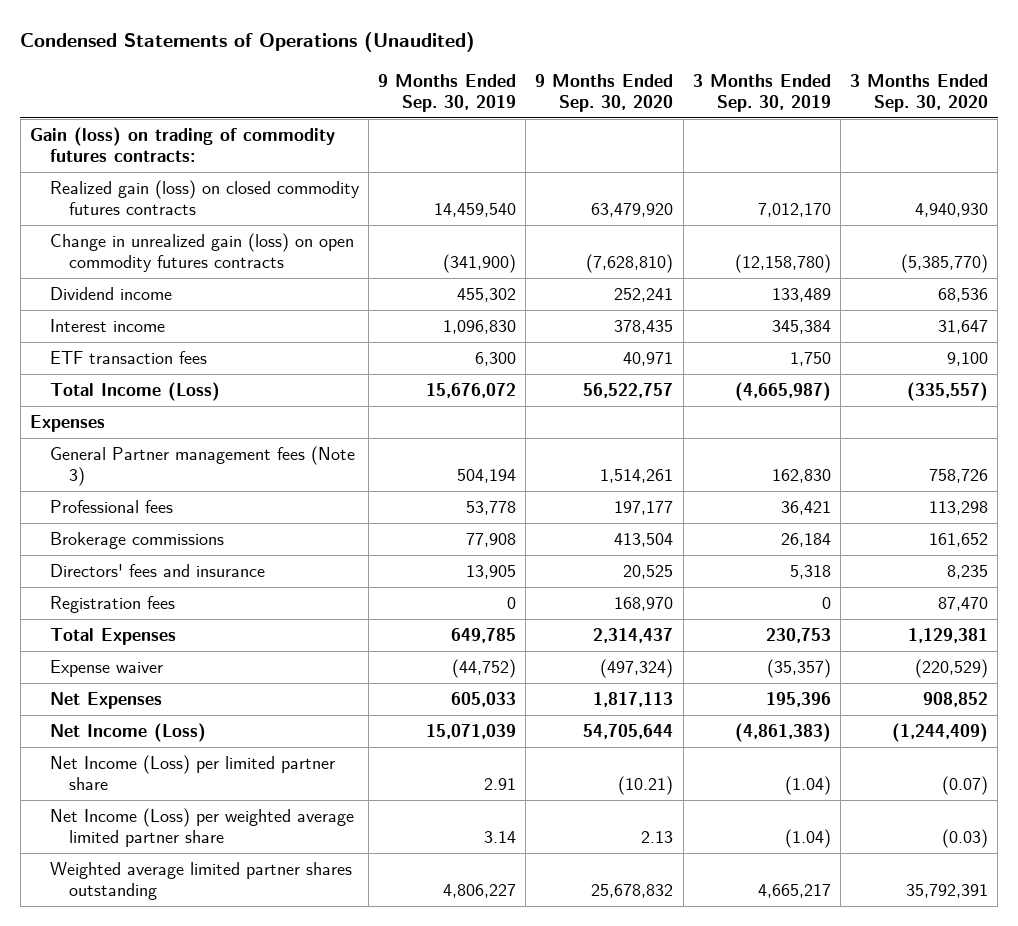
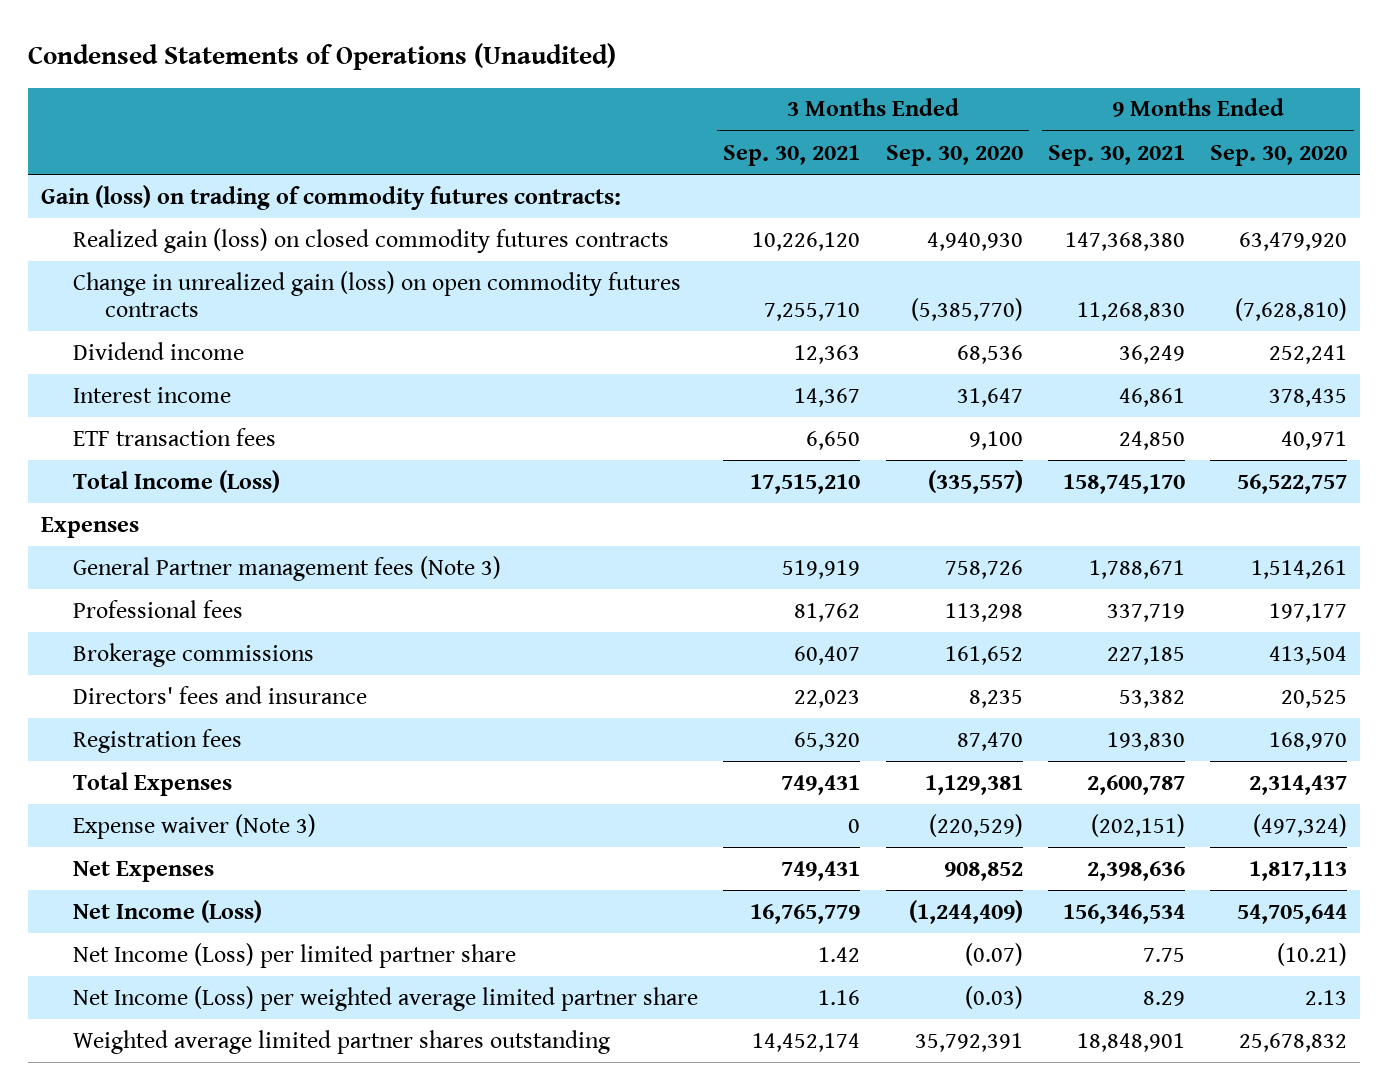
[378,73,517,112] 9 Months Ended Sep. 30, 2019 -> none
[692,73,831,112] 3 Months Ended Sep. 30, 2019 -> none
none -> [723,144,861,166] Sep. 30, 2021
none -> [1047,144,1185,166] Sep. 30, 2021
[49,660,163,678] Expense waiver -> [72,813,316,839] Expense waiver (Note 3)

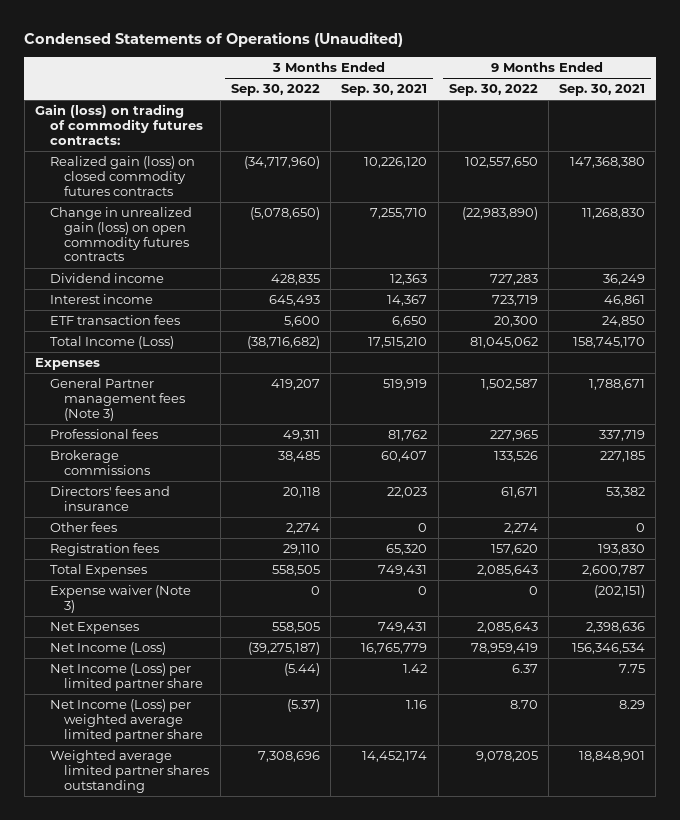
[885,144,1023,166] Sep. 30, 2020 -> none
[1210,144,1348,166] Sep. 30, 2020 -> none
none -> [230,84,320,97] Sep. 30, 2022
none -> [448,84,538,97] Sep. 30, 2022
none -> [49,522,117,533] Other fees

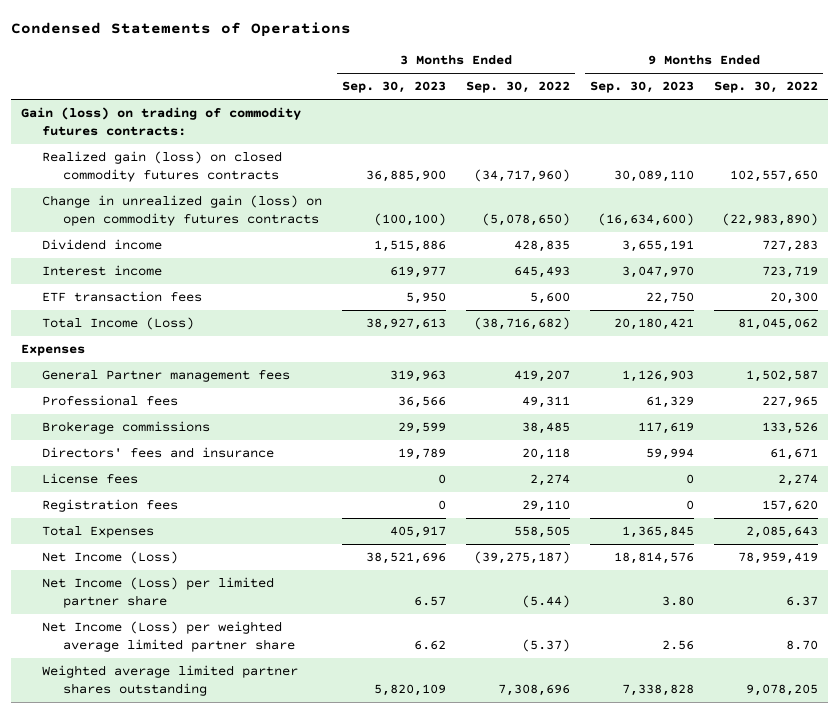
[24,32,404,48] Condensed Statements of Operations (Unaudited) -> [11,22,352,38] Condensed Statements of Operations
[341,84,428,97] Sep. 30, 2021 -> none
[559,84,646,97] Sep. 30, 2021 -> none
none -> [342,81,447,94] Sep. 30, 2023
none -> [590,81,695,94] Sep. 30, 2023
[49,378,186,421] General Partner management fees (Note 3) -> [41,370,290,383] General Partner management fees
[49,522,117,533] Other fees -> [41,473,138,485] License fees
[49,585,191,613] Expense waiver (Note 3) -> none
[49,622,139,635] Net Expenses -> none

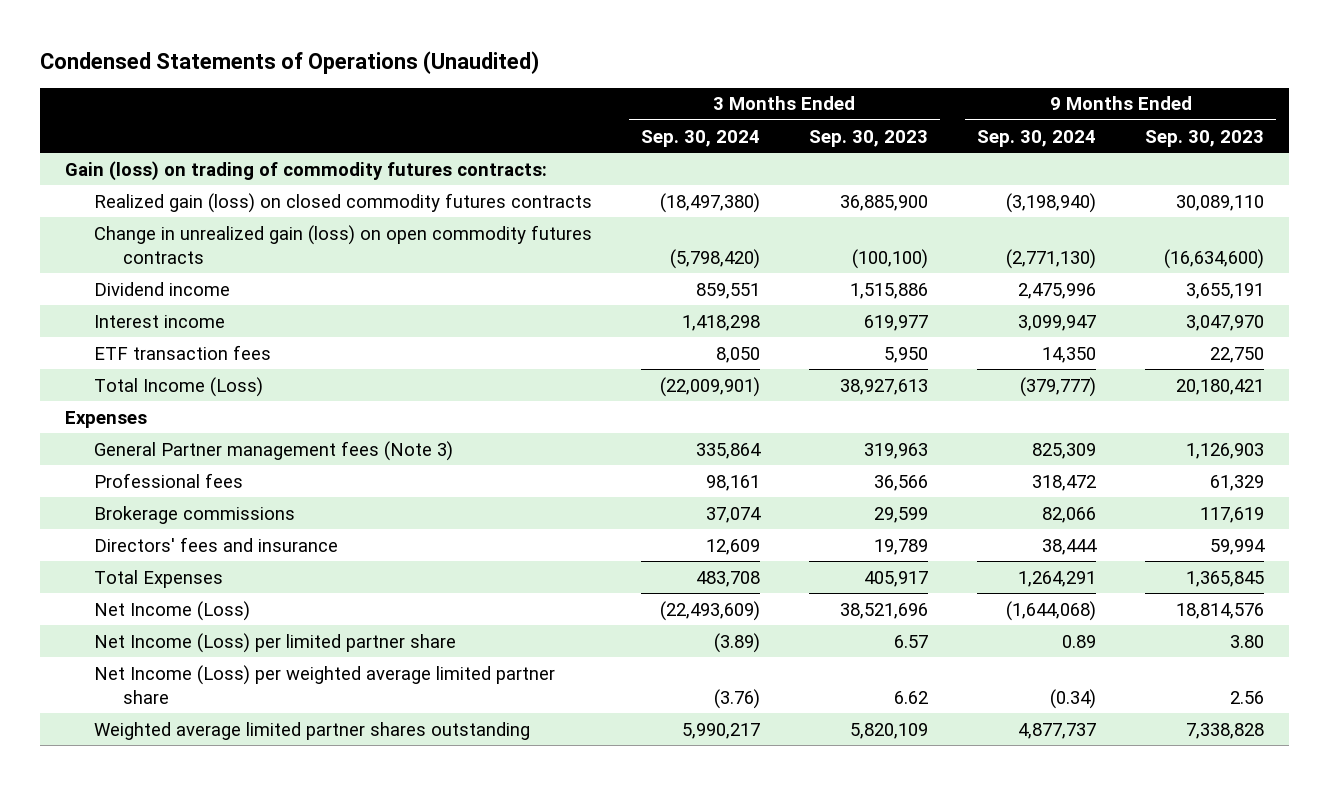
[11,22,352,38] Condensed Statements of Operations -> [40,51,540,75] Condensed Statements of Operations (Unaudited)
[466,81,571,94] Sep. 30, 2022 -> none
[714,81,819,94] Sep. 30, 2022 -> none
none -> [640,129,760,147] Sep. 30, 2024
none -> [976,129,1096,147] Sep. 30, 2024
[41,370,290,383] General Partner management fees -> [93,440,453,461] General Partner management fees (Note 3)
[41,473,138,485] License fees -> none
[41,499,178,513] Registration fees -> none

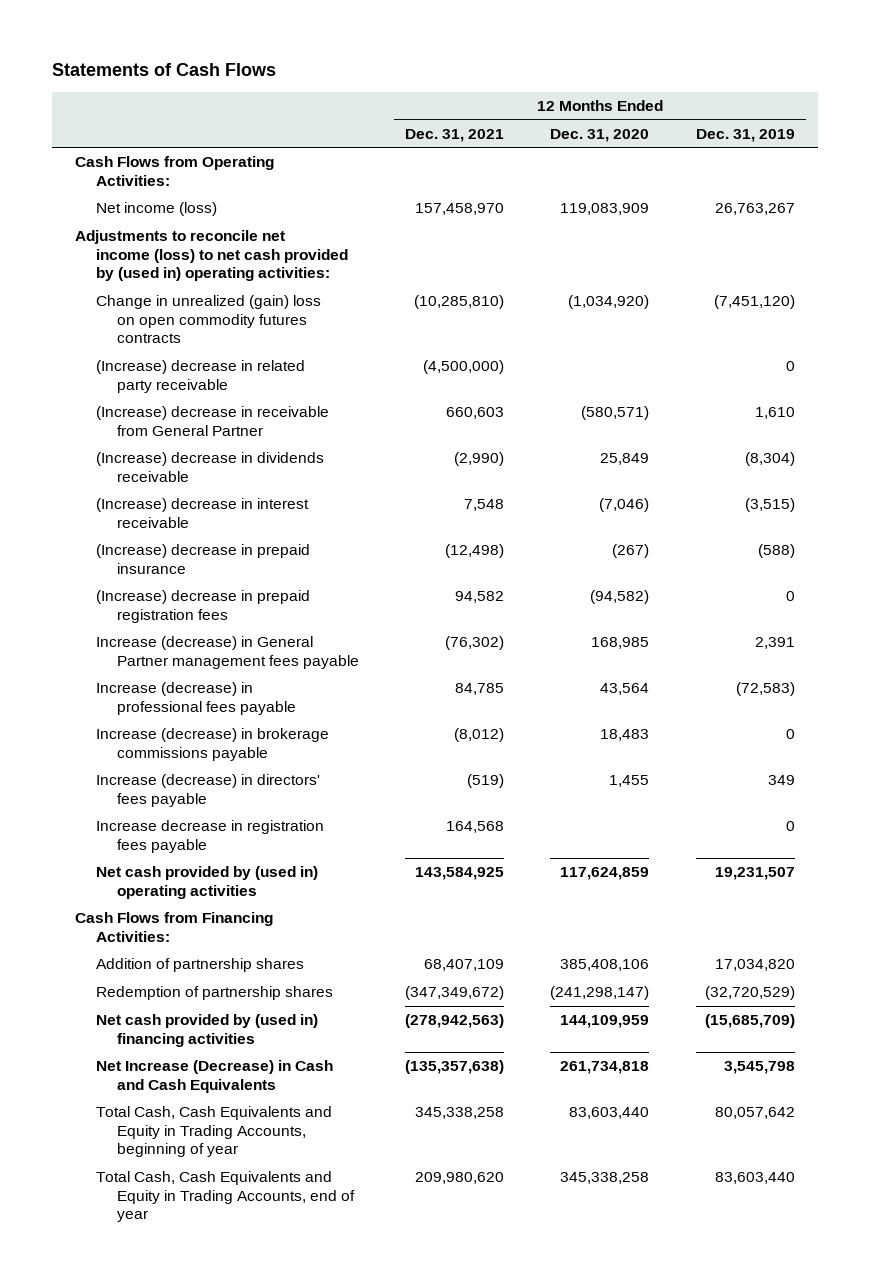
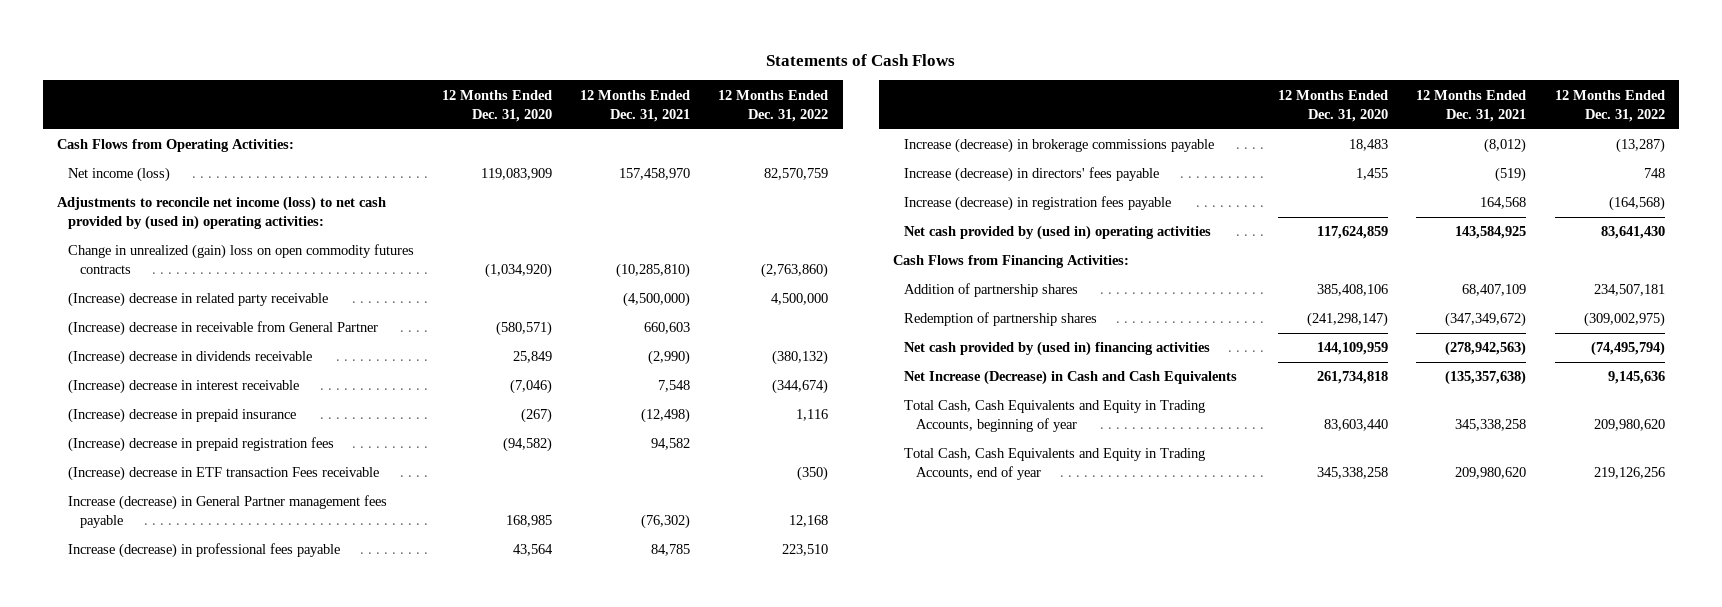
[695,128,795,142] Dec. 31, 2019 -> none
none -> [718,89,829,122] 12 Months Ended Dec. 31, 2022
none -> [68,466,380,482] (Increase) decrease in ETF transaction Fees receivable
[96,820,325,853] Increase decrease in registration fees payable -> [904,196,1172,212] Increase (decrease) in registration fees payable

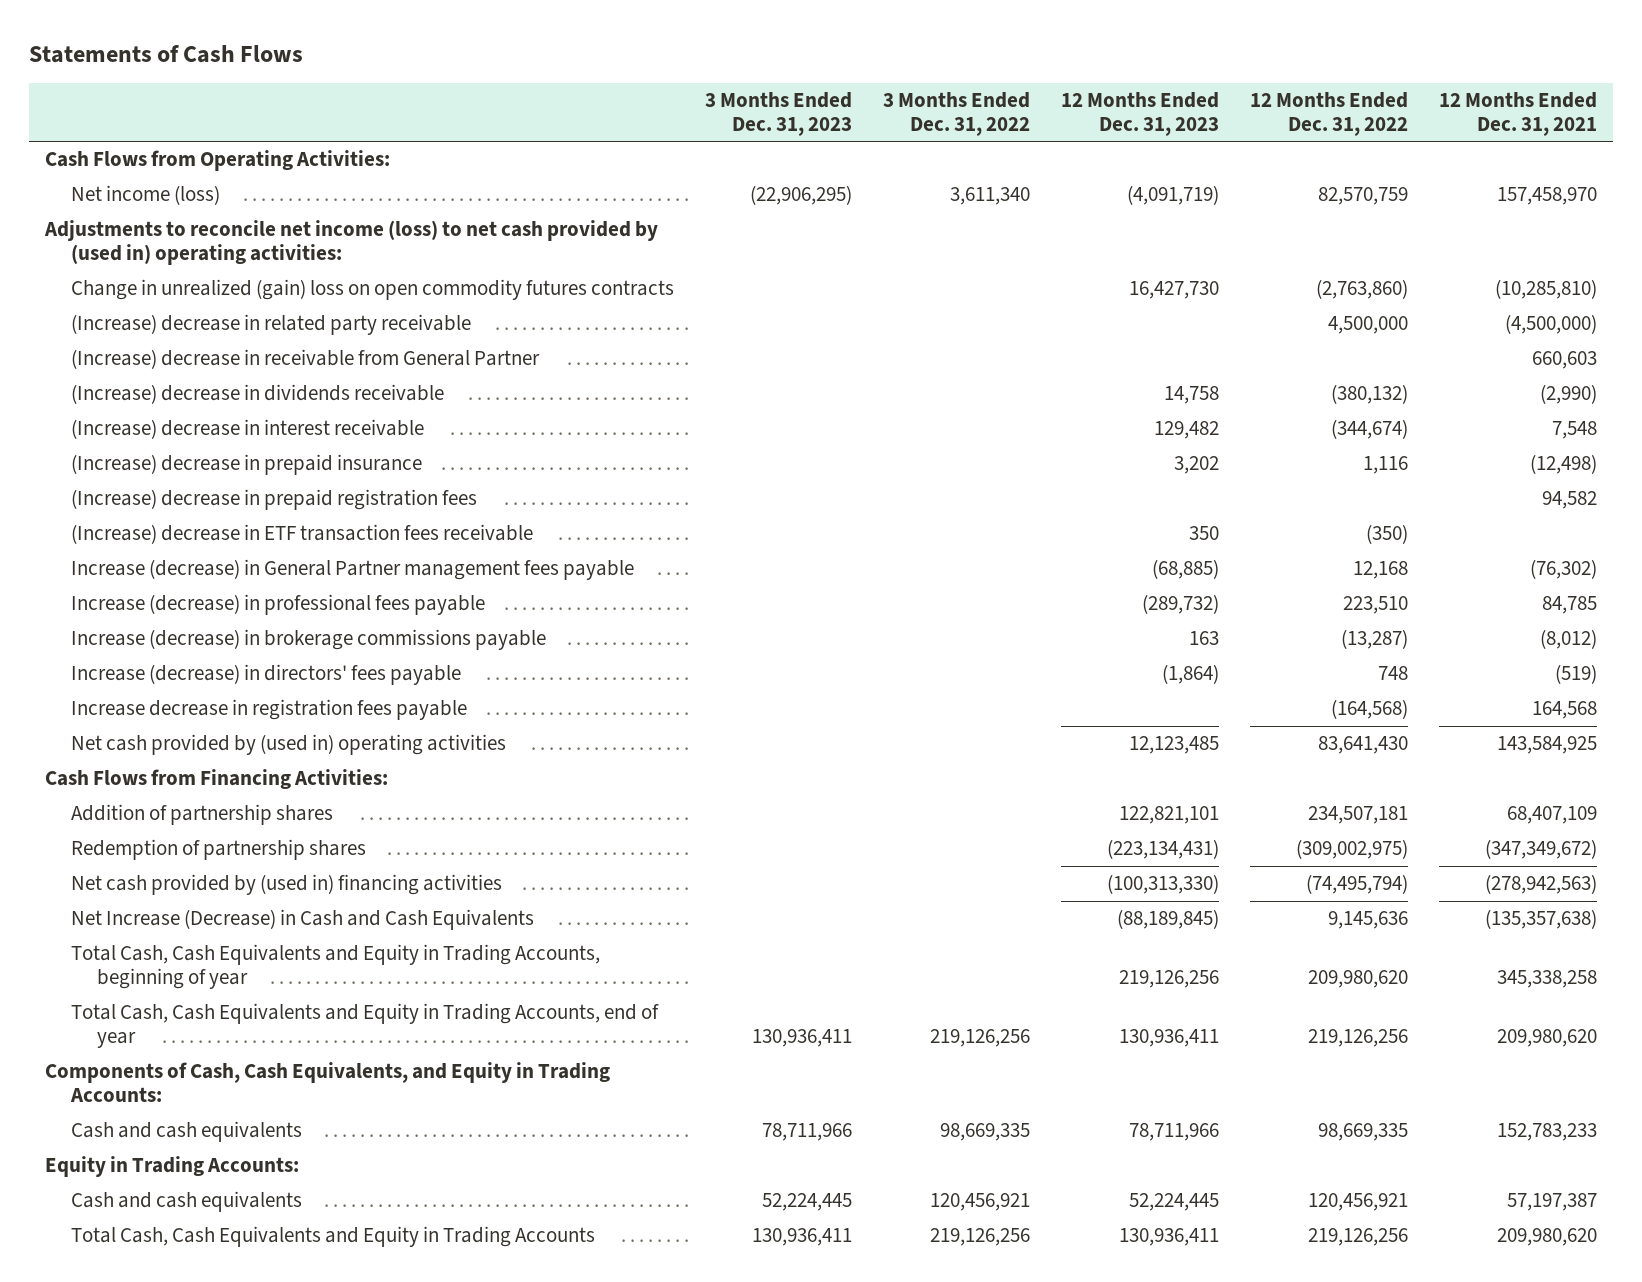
[442,89,553,122] 12 Months Ended Dec. 31, 2020 -> none
none -> [704,91,852,136] 3 Months Ended Dec. 31, 2023
none -> [882,91,1030,136] 3 Months Ended Dec. 31, 2022
none -> [1060,91,1219,136] 12 Months Ended Dec. 31, 2023
[68,466,380,482] (Increase) decrease in ETF transaction Fees receivable -> [70,524,533,545] (Increase) decrease in ETF transaction fees receivable
[904,196,1172,212] Increase (decrease) in registration fees payable -> [70,699,467,721] Increase decrease in registration fees payable
none -> [44,1062,610,1103] Components of Cash, Cash Equivalents, and Equity in Trading Accounts:
none -> [70,1121,302,1143] Cash and cash equivalents
none -> [44,1156,299,1178] Equity in Trading Accounts:
none -> [70,1191,302,1213] Cash and cash equivalents
none -> [70,1226,595,1248] Total Cash, Cash Equivalents and Equity in Trading Accounts

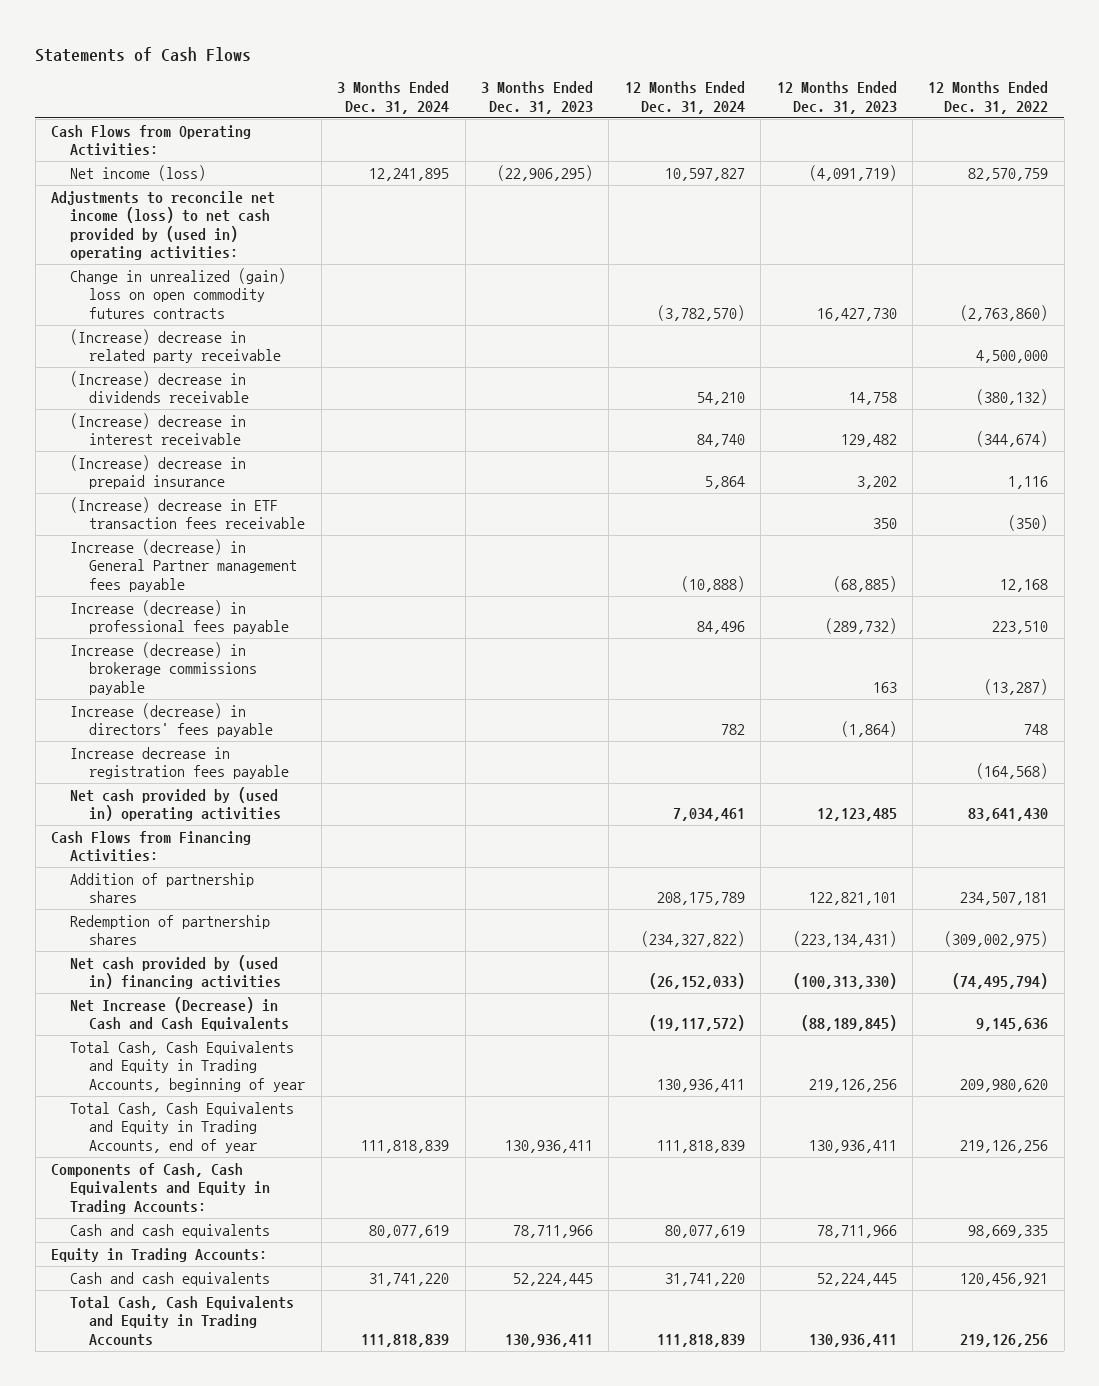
[882,91,1030,136] 3 Months Ended Dec. 31, 2022 -> none
[1439,91,1598,136] 12 Months Ended Dec. 31, 2021 -> none
none -> [337,81,450,114] 3 Months Ended Dec. 31, 2024
none -> [624,81,745,114] 12 Months Ended Dec. 31, 2024
[70,349,540,370] (Increase) decrease in receivable from General Partner -> none
[70,489,477,511] (Increase) decrease in prepaid registration fees -> none
[44,1062,610,1103] Components of Cash, Cash Equivalents, and Equity in Trading Accounts: -> [51,1163,271,1214] Components of Cash, Cash Equivalents and Equity in Trading Accounts:

